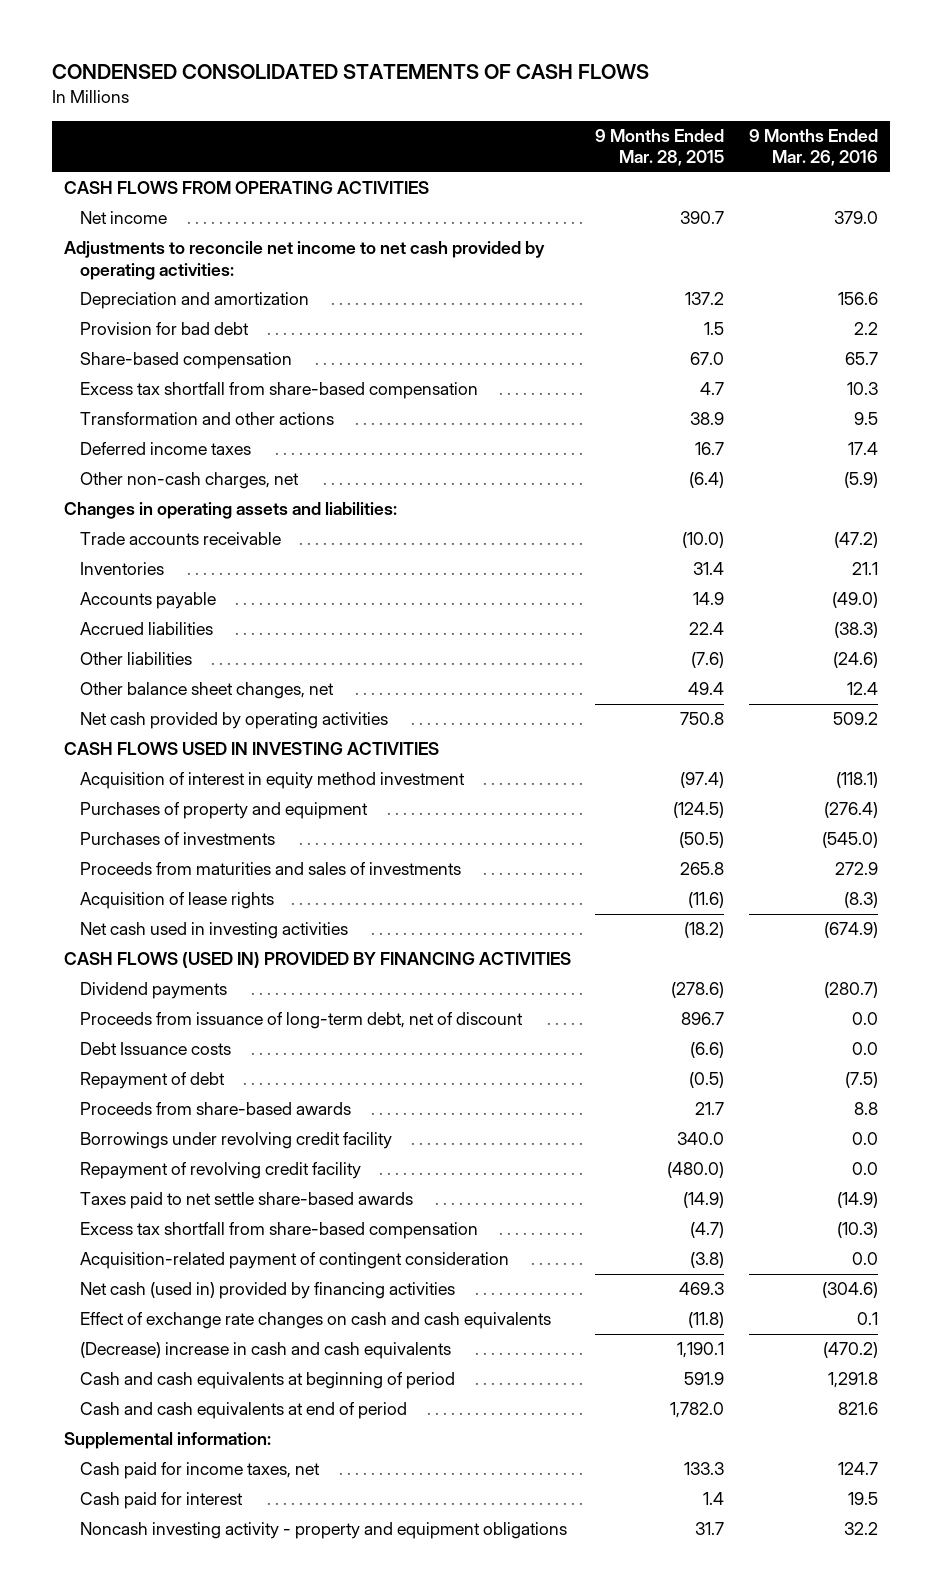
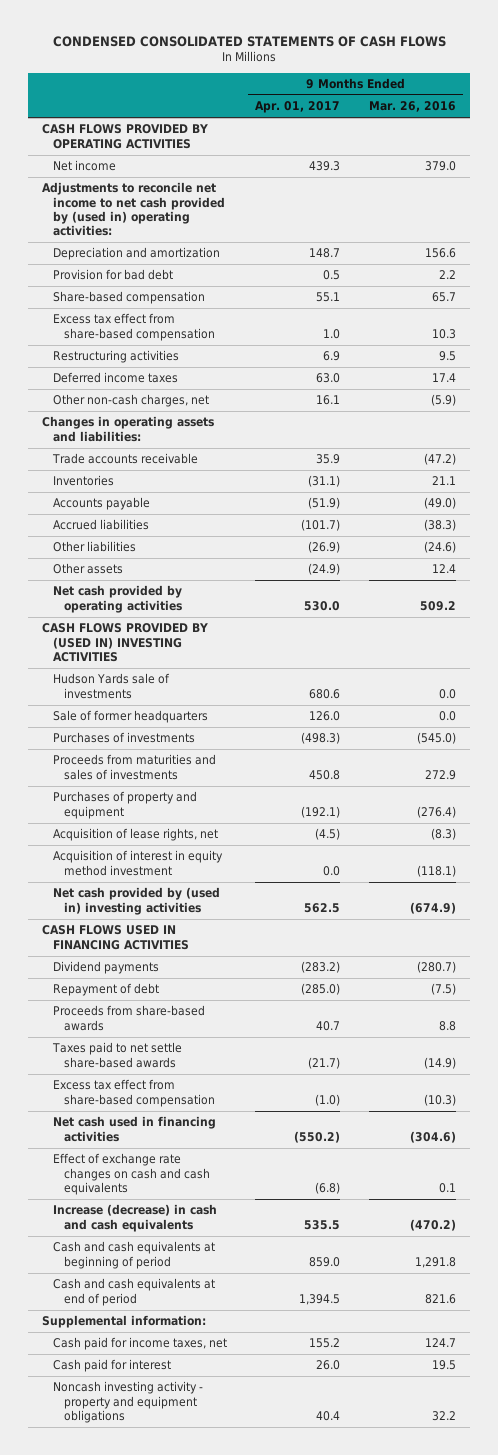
[595,129,725,167] 9 Months Ended Mar. 28, 2015 -> none
none -> [255,101,341,114] Apr. 01, 2017
[63,181,429,195] CASH FLOWS FROM OPERATING ACTIVITIES -> [42,124,209,149] CASH FLOWS PROVIDED BY OPERATING ACTIVITIES
[63,241,545,280] Adjustments to reconcile net income to net cash provided by operating activities: -> [42,182,225,237] Adjustments to reconcile net income to net cash provided by (used in) operating activities:
[80,412,335,426] Transformation and other actions -> none
[80,382,479,400] Excess tax shortfall from share-based compensation -> [52,313,215,341] Excess tax effect from share-based compensation
none -> [52,350,179,364] Restructuring activities
[80,682,335,700] Other balance sheet changes, net -> [52,563,123,575] Other assets
[63,742,439,756] CASH FLOWS USED IN INVESTING ACTIVITIES -> [42,623,209,662] CASH FLOWS PROVIDED BY (USED IN) INVESTING ACTIVITIES
none -> [52,673,170,699] Hudson Yards sale of investments
none -> [52,710,208,724] Sale of former headquarters
[80,802,369,820] Purchases of property and equipment -> [52,791,197,819] Purchases of property and equipment
[80,892,275,910] Acquisition of lease rights -> [52,828,218,842] Acquisition of lease rights, net
[80,772,466,790] Acquisition of interest in equity method investment -> [52,850,223,876] Acquisition of interest in equity method investment
[80,922,349,940] Net cash used in investing activities -> [52,887,220,915] Net cash provided by (used in) investing activities
[63,952,571,969] CASH FLOWS (USED IN) PROVIDED BY FINANCING ACTIVITIES -> [42,925,189,950] CASH FLOWS USED IN FINANCING ACTIVITIES
[80,1012,524,1030] Proceeds from issuance of long-term debt, net of discount -> none
[80,1042,232,1056] Debt Issuance costs -> none
[80,1132,393,1150] Borrowings under revolving credit facility -> none
[80,1162,362,1180] Repayment of revolving credit facility -> none
[80,1252,510,1270] Acquisition-related payment of contingent consideration -> none
[80,1222,479,1240] Excess tax shortfall from share-based compensation -> [52,1079,215,1107] Excess tax effect from share-based compensation
[80,1282,456,1300] Net cash (used in) provided by financing activities -> [52,1116,216,1142] Net cash used in financing activities
[80,1342,452,1360] (Decrease) increase in cash and cash equivalents -> [52,1204,217,1232] Increase (decrease) in cash and cash equivalents

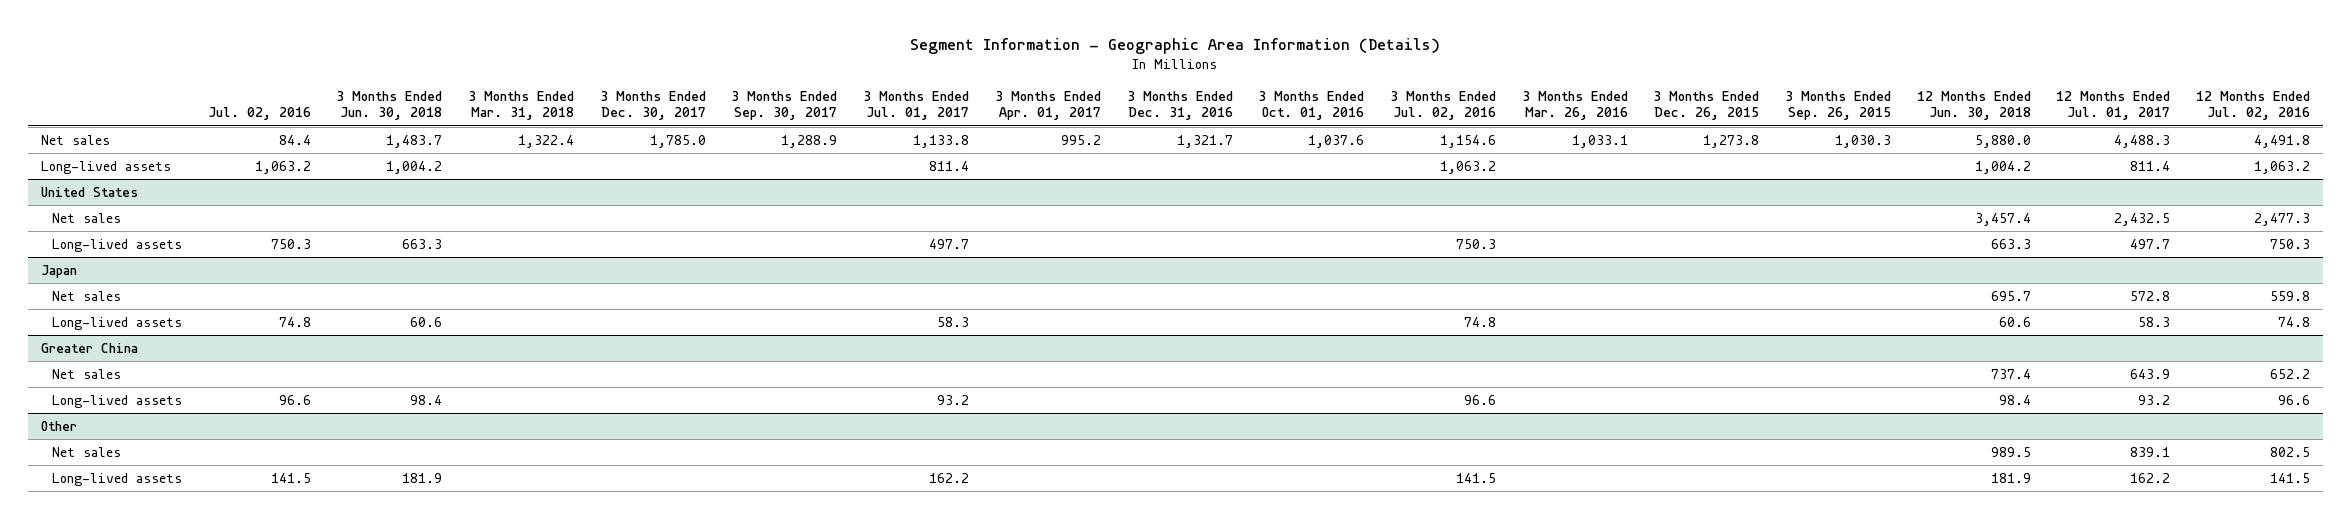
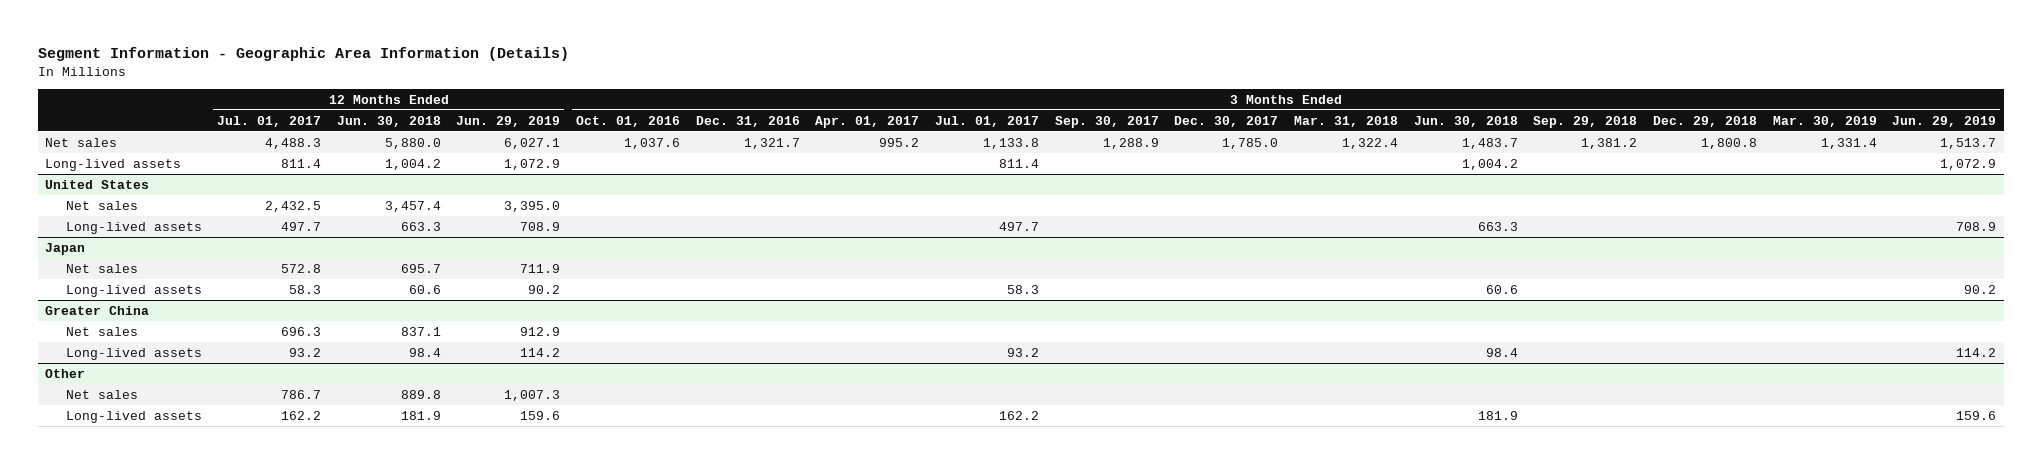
[207,107,311,121] Jul. 02, 2016 -> none
[1389,90,1496,121] 3 Months Ended Jul. 02, 2016 -> none
[1521,90,1628,121] 3 Months Ended Mar. 26, 2016 -> none
[1653,90,1760,121] 3 Months Ended Dec. 26, 2015 -> none
[1784,90,1891,121] 3 Months Ended Sep. 26, 2015 -> none
[2195,90,2310,121] 12 Months Ended Jul. 02, 2016 -> none
none -> [456,115,561,127] Jun. 29, 2019
none -> [1533,115,1638,128] Sep. 29, 2018
none -> [1652,115,1757,127] Dec. 29, 2018
none -> [1772,115,1877,127] Mar. 30, 2019
none -> [1892,115,1997,127] Jun. 29, 2019
[1990,369,2031,380] 737.4 -> [400,326,441,336] 837.1
[2130,369,2171,380] 643.9 -> [281,326,322,336] 696.3
[1990,447,2031,458] 989.5 -> [400,389,441,399] 889.8
[2130,447,2171,458] 839.1 -> [281,389,322,399] 786.7

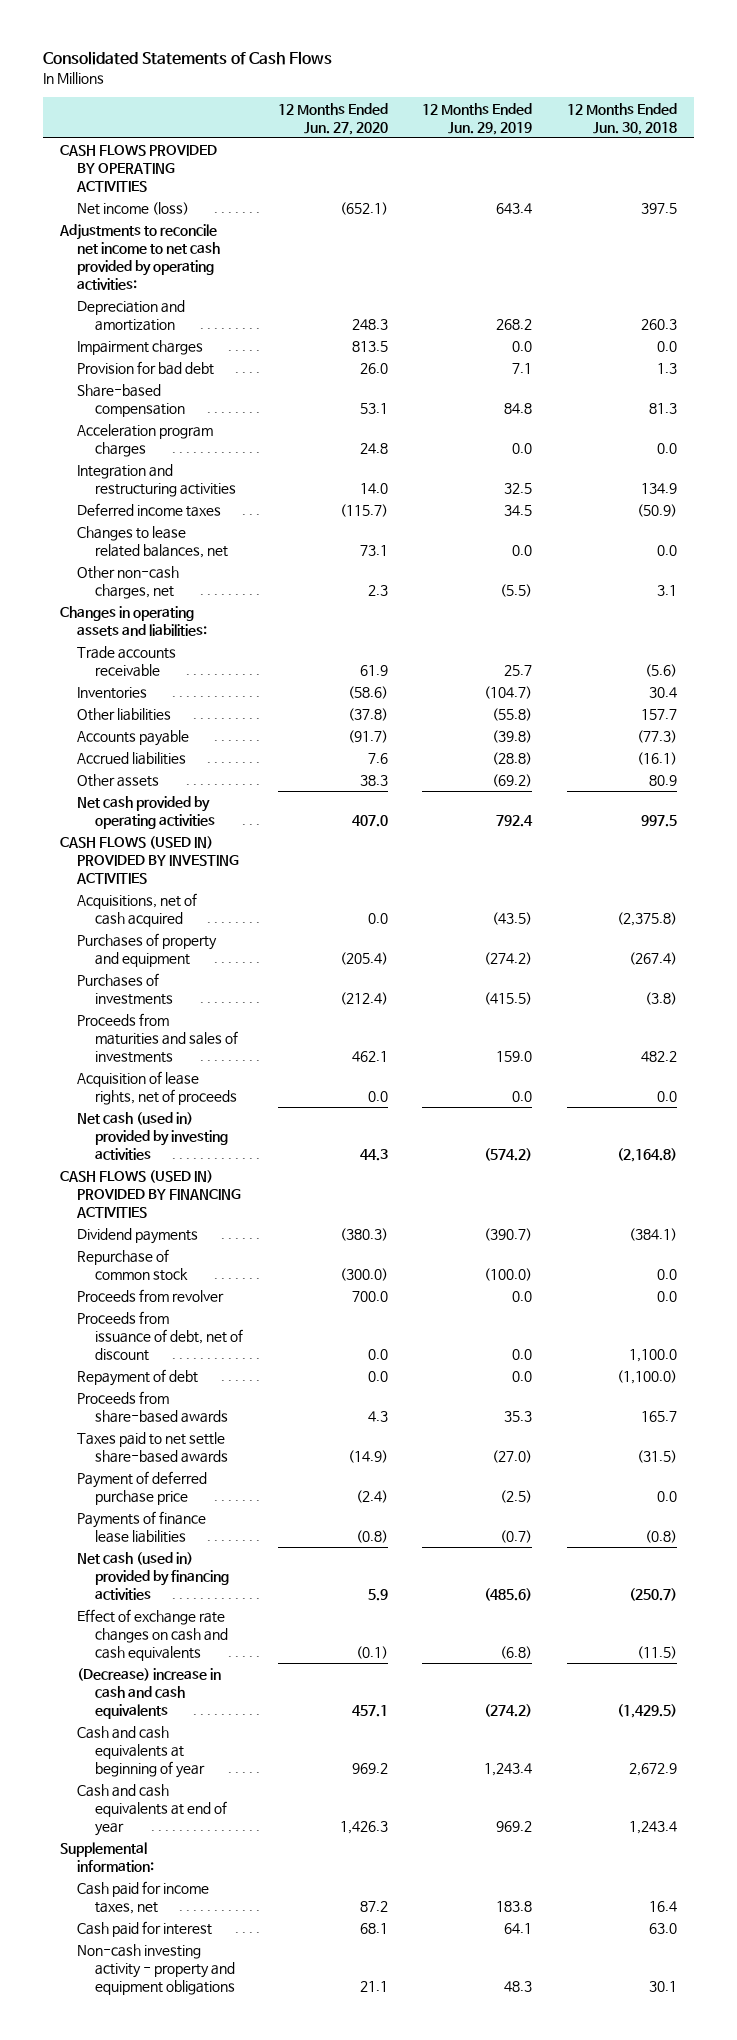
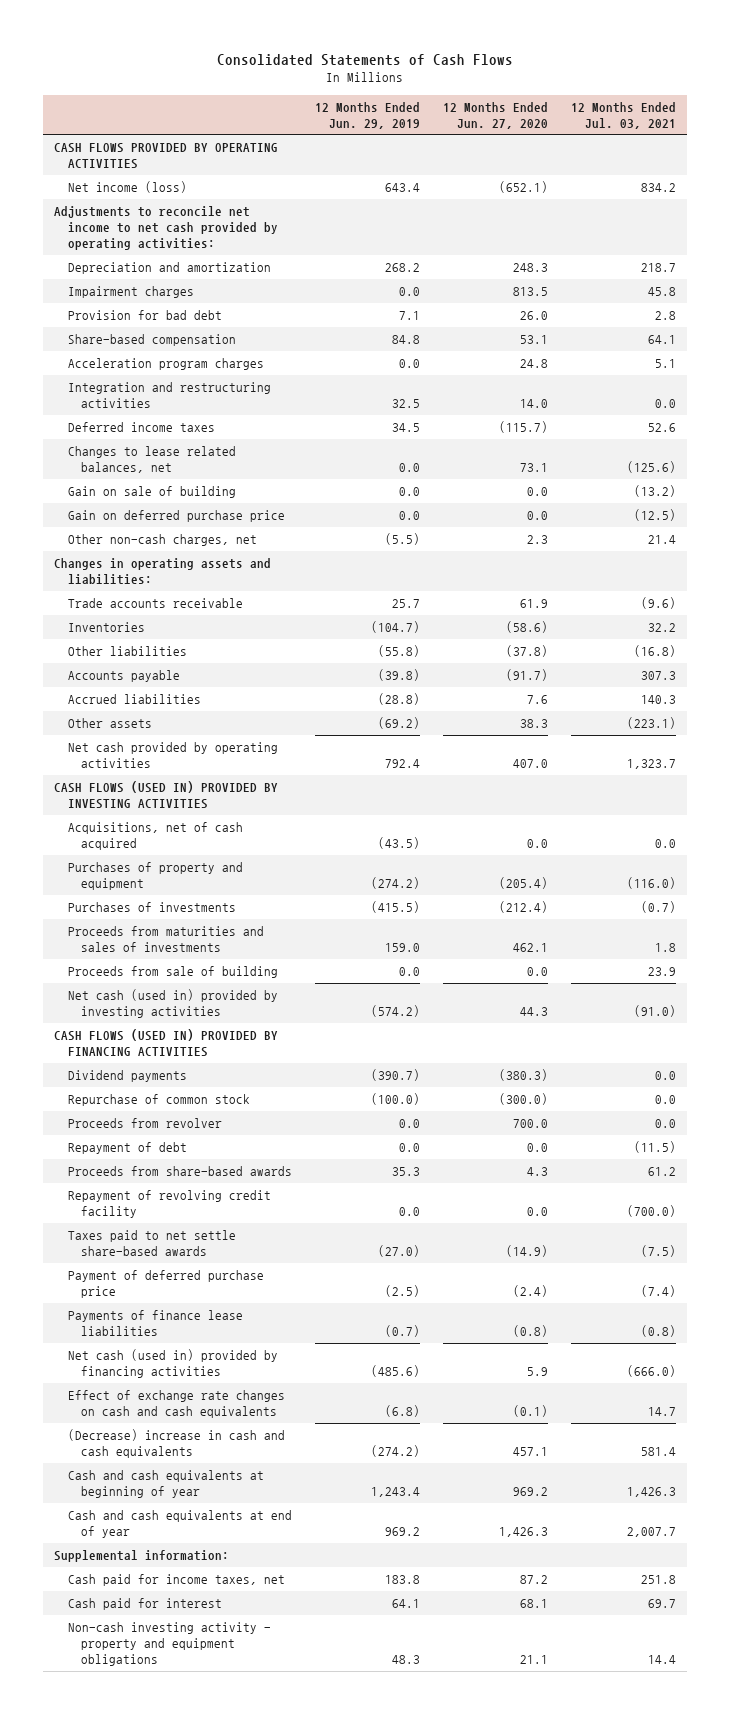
[567,102,678,135] 12 Months Ended Jun. 30, 2018 -> none
none -> [570,101,676,129] 12 Months Ended Jul. 03, 2021
none -> [67,486,236,499] Gain on sale of building
none -> [67,510,285,523] Gain on deferred purchase price
[77,1071,237,1106] Acquisition of lease rights, net of proceeds -> none
none -> [67,966,278,979] Proceeds from sale of building
[77,1311,243,1362] Proceeds from issuance of debt, net of discount -> none
none -> [67,1190,271,1219] Repayment of revolving credit facility

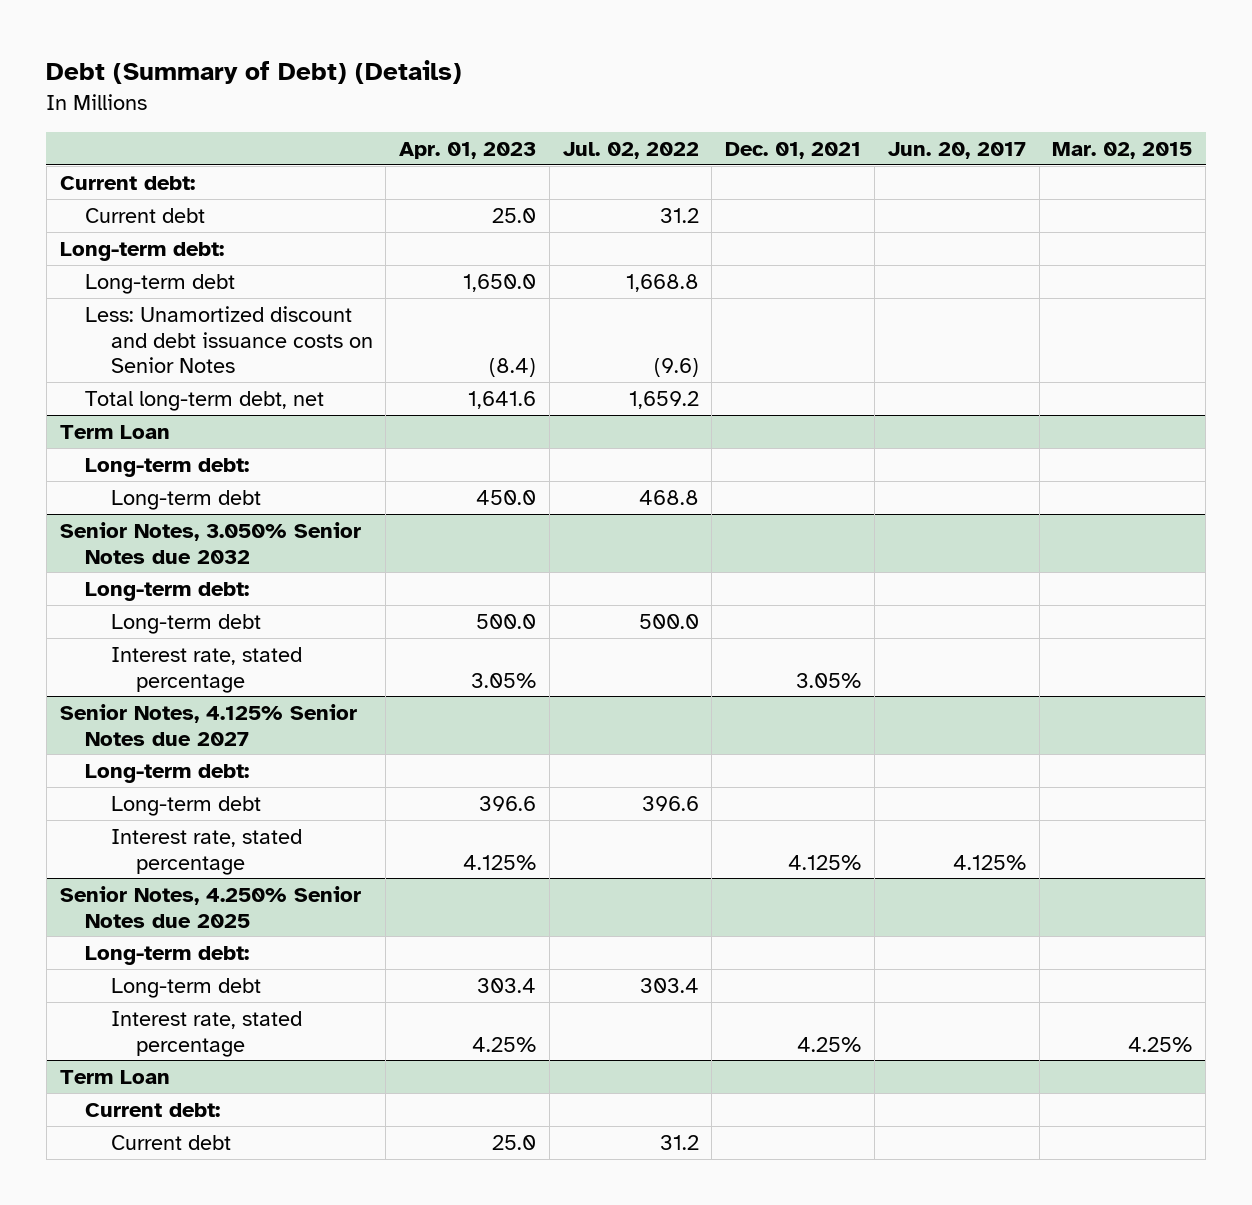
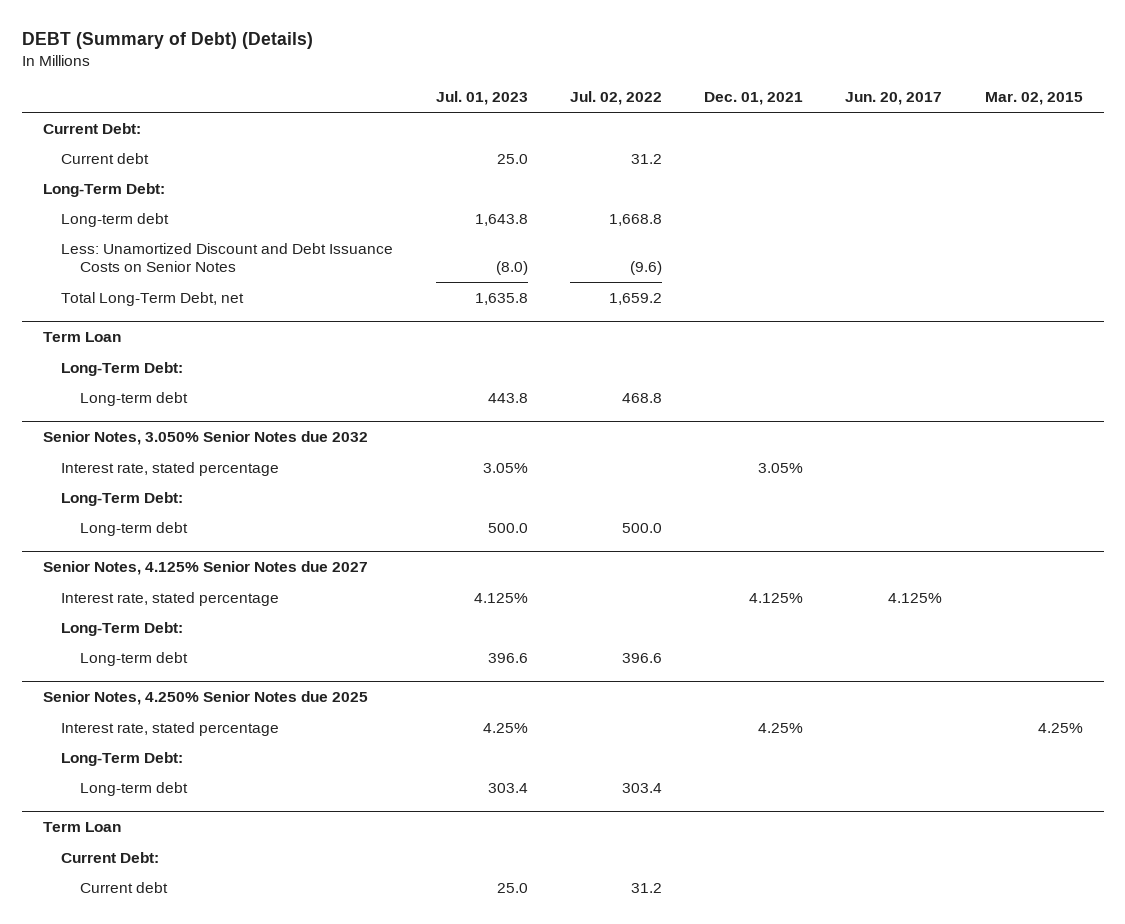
[46,60,463,85] Debt (Summary of Debt) (Details) -> [21,32,313,50] DEBT (Summary of Debt) (Details)
[399,142,537,160] Apr. 01, 2023 -> none
none -> [435,91,528,106] Jul. 01, 2023
[59,175,195,190] Current debt: -> [42,122,141,134] Current Debt:
[59,241,224,261] Long-term debt: -> [42,182,165,197] Long-Term Debt:
[85,305,373,374] Less: Unamortized discount and debt issuance costs on Senior Notes -> [61,242,394,273] Less: Unamortized Discount and Debt Issuance Costs on Senior Notes
[85,390,325,411] Total long-term debt, net -> [61,291,245,306] Total Long-Term Debt, net
[85,457,250,477] Long-term debt: -> [61,361,184,376] Long-Term Debt:
[85,581,250,601] Long-term debt: -> none
none -> [61,491,184,506] Long-Term Debt:
[110,613,261,634] Long-term debt -> [80,521,189,536] Long-term debt
[85,763,250,783] Long-term debt: -> none
none -> [61,621,184,636] Long-Term Debt:
[110,795,261,816] Long-term debt -> [80,651,189,666] Long-term debt
[85,945,250,965] Long-term debt: -> none
none -> [61,751,184,766] Long-Term Debt:
[110,977,261,998] Long-term debt -> [80,781,189,796] Long-term debt
[85,1102,221,1117] Current debt: -> [61,851,160,863] Current Debt:

